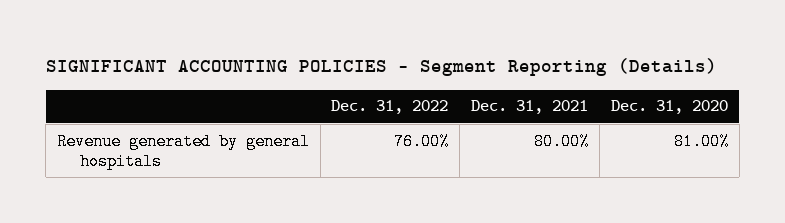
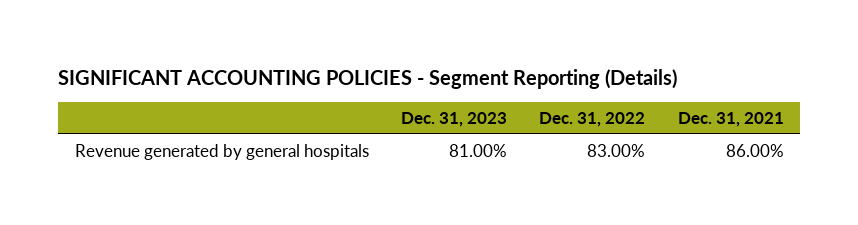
[610,100,728,115] Dec. 31, 2020 -> none
none -> [400,112,507,128] Dec. 31, 2023
[394,132,450,150] 76.00% -> [587,143,646,157] 83.00%
[534,132,590,150] 80.00% -> [725,143,784,157] 86.00%

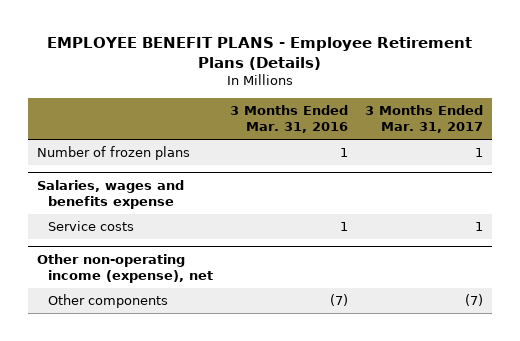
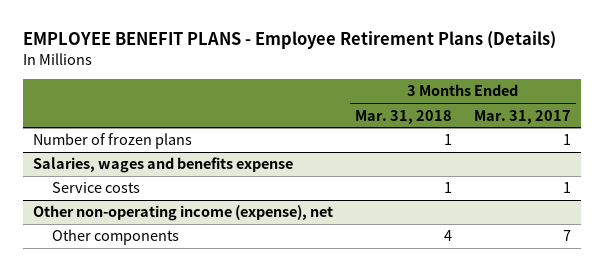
[229,105,348,134] 3 Months Ended Mar. 31, 2016 -> none
none -> [354,109,452,124] Mar. 31, 2018
[465,294,484,307] (7) -> [562,230,571,242] 7

